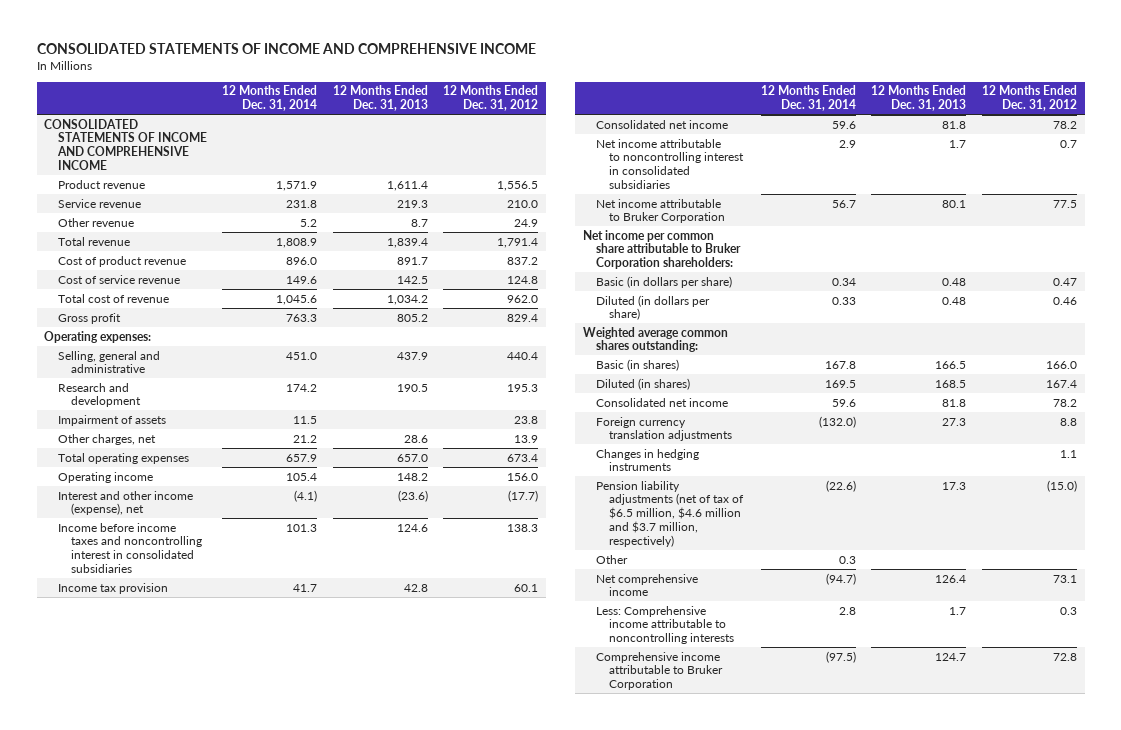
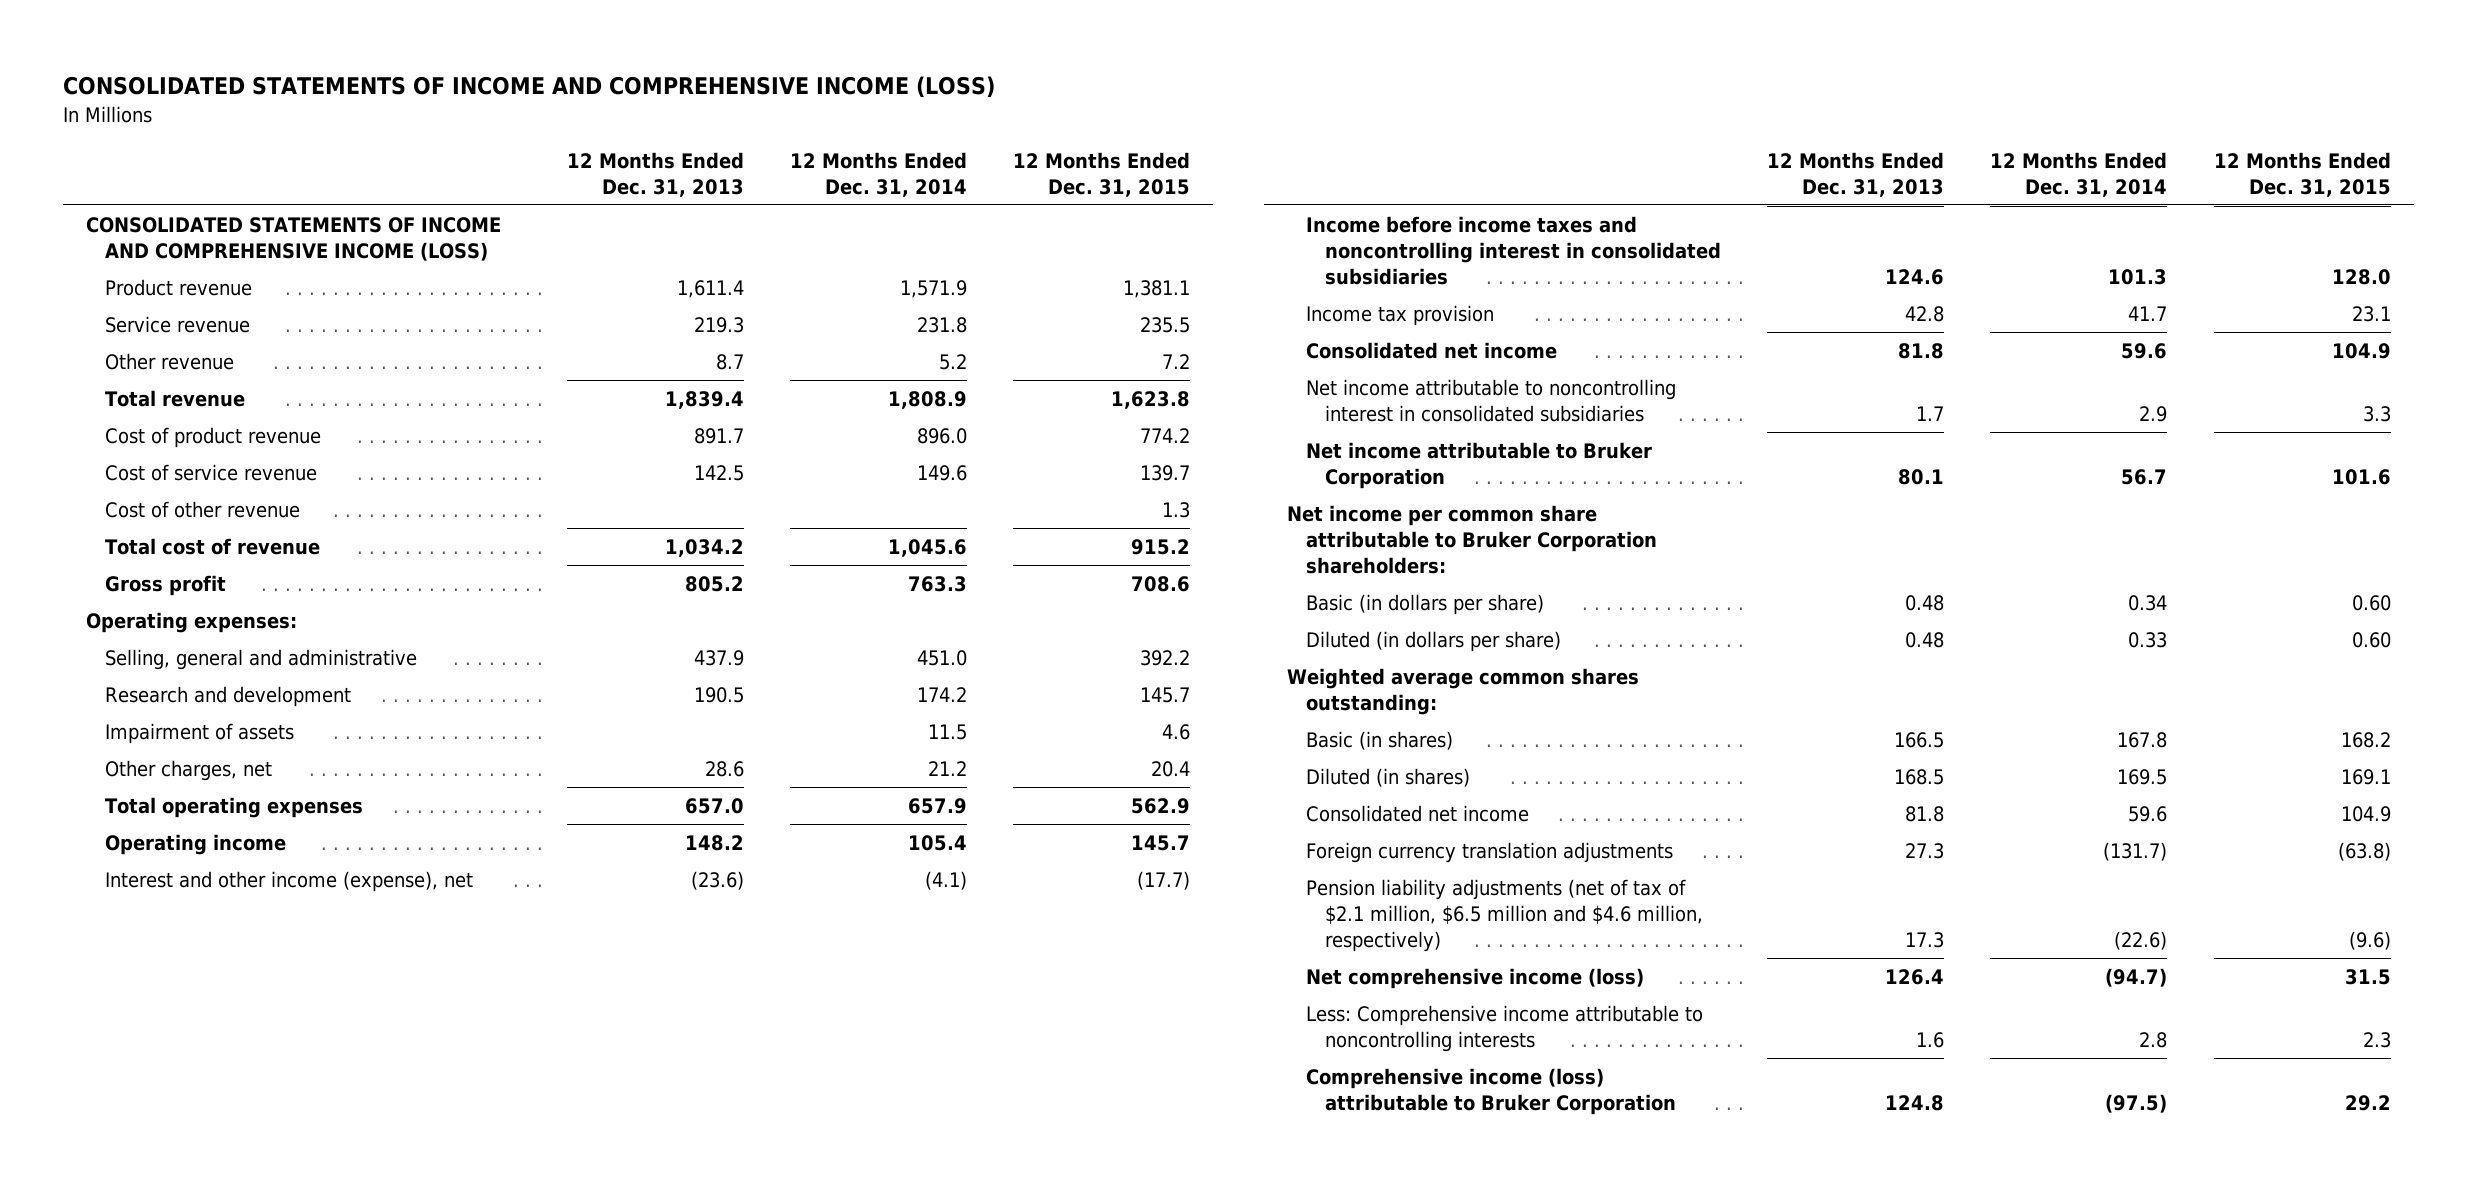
[36,43,536,55] CONSOLIDATED STATEMENTS OF INCOME AND COMPREHENSIVE INCOME -> [62,76,995,99] CONSOLIDATED STATEMENTS OF INCOME AND COMPREHENSIVE INCOME (LOSS)
[443,85,539,112] 12 Months Ended Dec. 31, 2012 -> none
none -> [1012,151,1190,197] 12 Months Ended Dec. 31, 2015
[44,118,207,170] CONSOLIDATED STATEMENTS OF INCOME AND COMPREHENSIVE INCOME -> [86,216,502,261] CONSOLIDATED STATEMENTS OF INCOME AND COMPREHENSIVE INCOME (LOSS)
none -> [105,500,301,518] Cost of other revenue
[596,448,700,472] Changes in hedging instruments -> none
[596,554,629,564] Other -> none
[818,415,856,428] (132.0) -> [2103,841,2168,861] (131.7)
[596,480,745,547] Pension liability adjustments (net of tax of $6.5 million, $4.6 million and $3.7 million, respectively) -> [1305,878,1703,953] Pension liability adjustments (net of tax of $2.1 million, $6.5 million and $4.6 million, respectively)
[596,573,699,597] Net comprehensive income -> [1305,967,1644,989] Net comprehensive income (loss)
[949,606,967,615] 1.7 -> [1916,1031,1945,1048] 1.6
[596,651,724,691] Comprehensive income attributable to Bruker Corporation -> [1305,1067,1676,1115] Comprehensive income (loss) attributable to Bruker Corporation
[935,652,967,661] 124.7 -> [1885,1094,1945,1111] 124.8

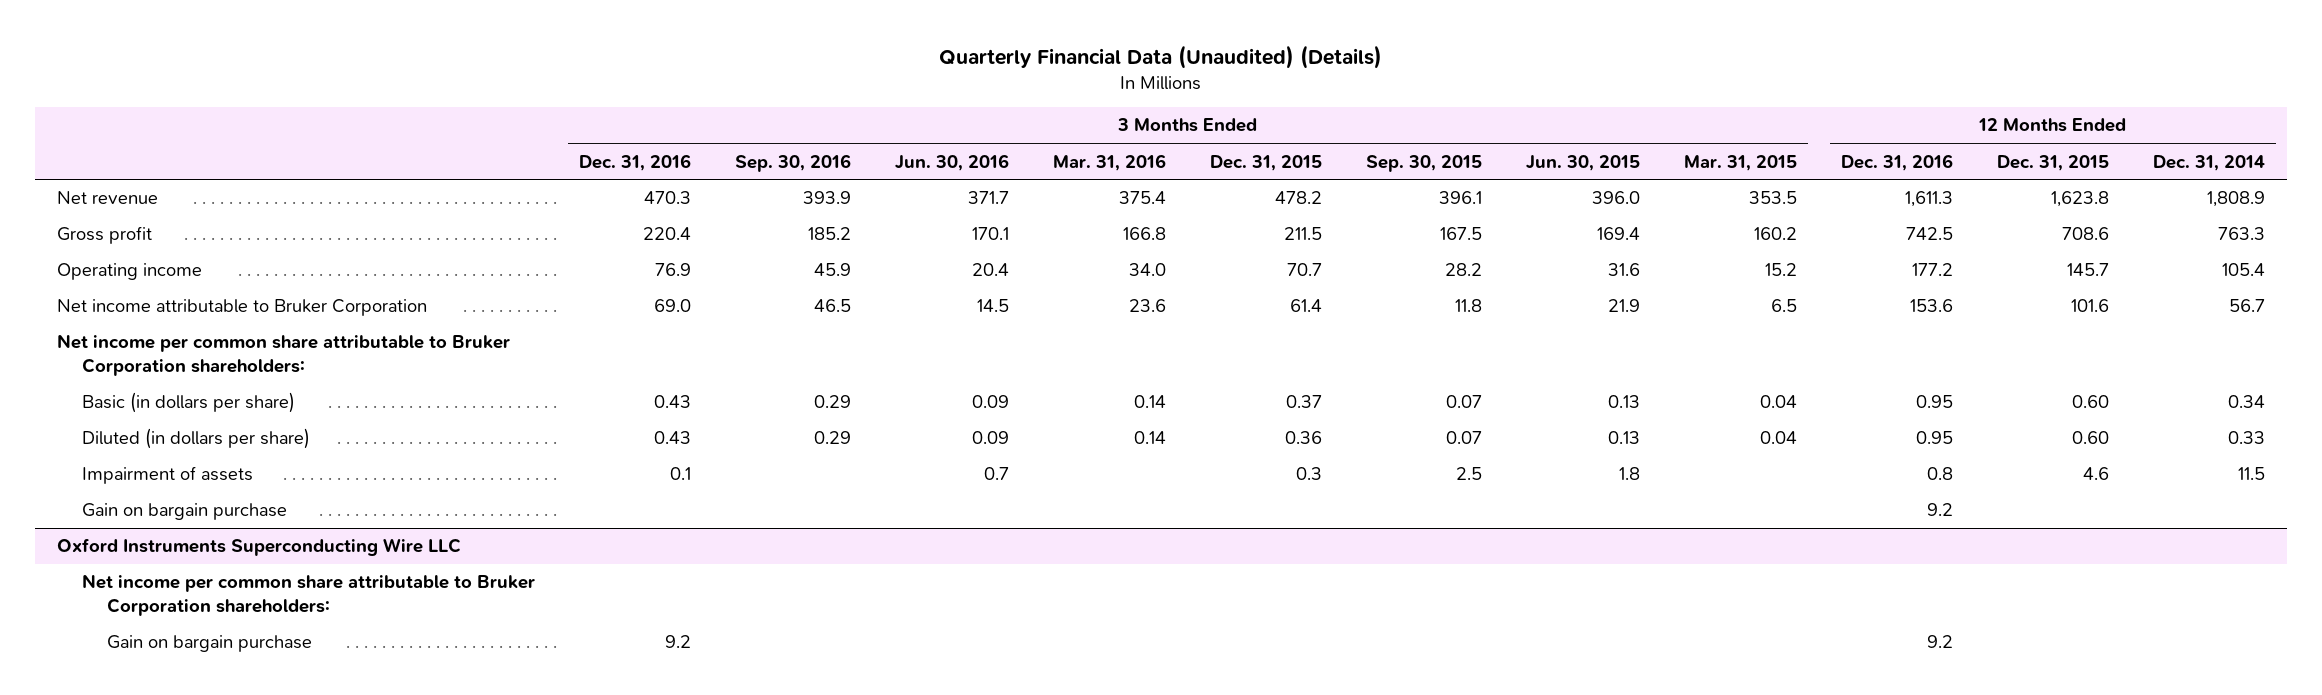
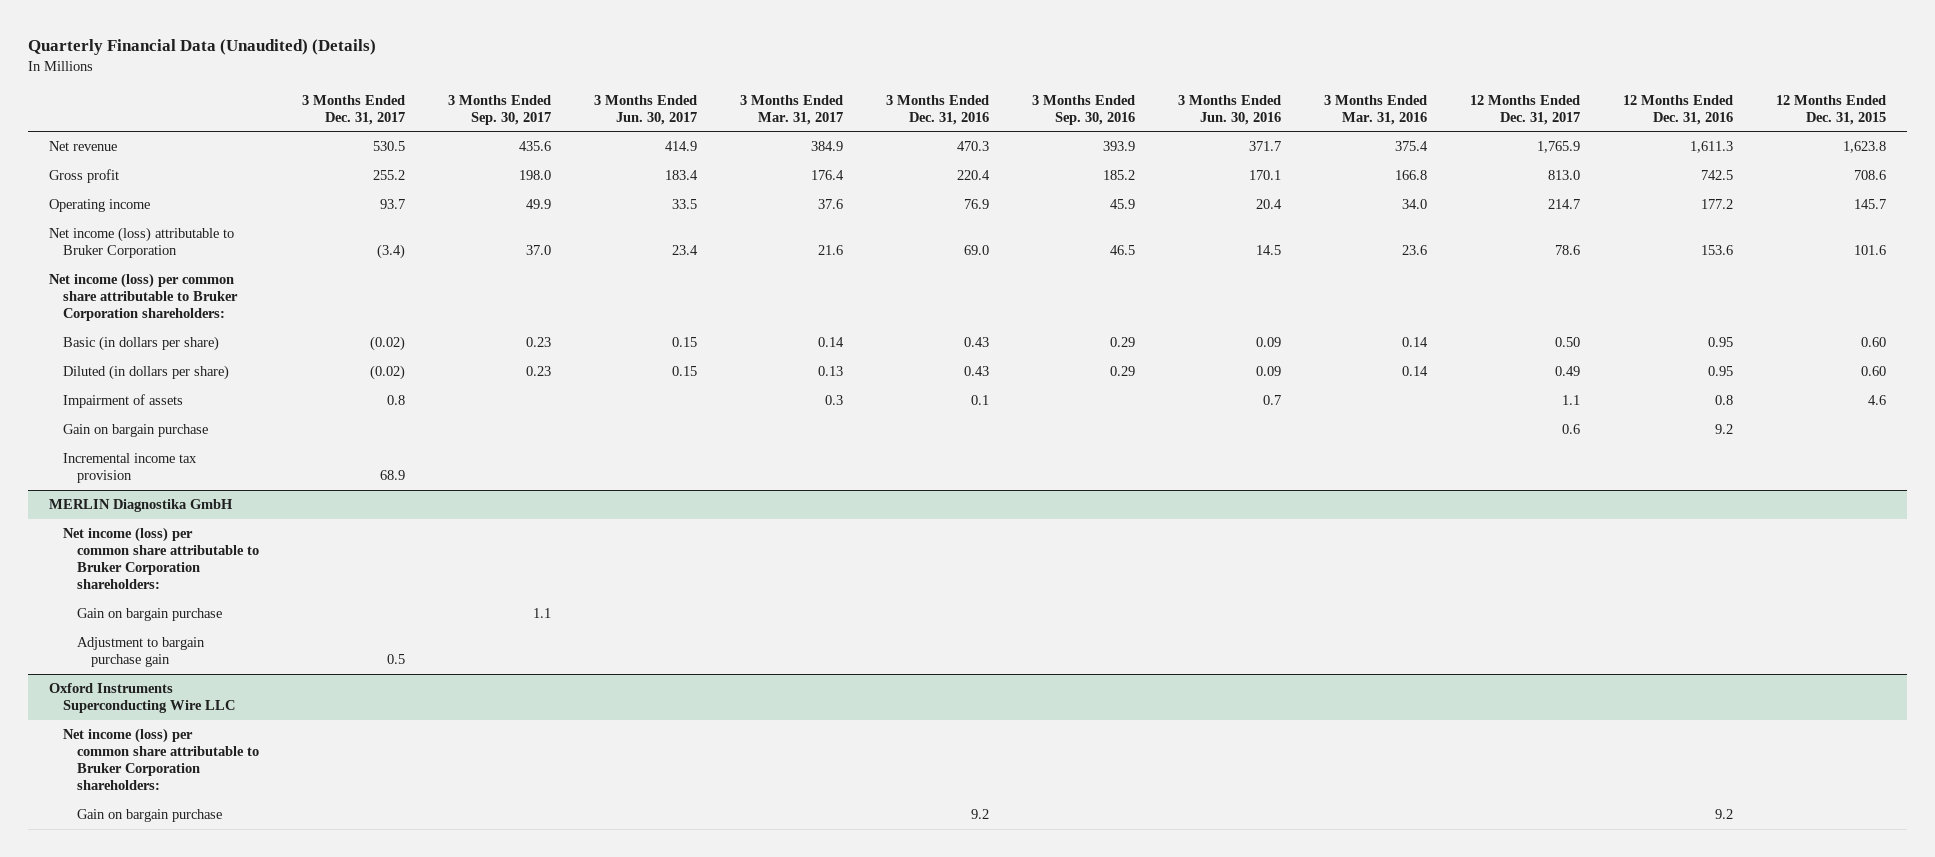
[1209,154,1322,171] Dec. 31, 2015 -> none
[1365,154,1482,172] Sep. 30, 2015 -> none
[1525,154,1640,171] Jun. 30, 2015 -> none
[1683,154,1797,171] Mar. 31, 2015 -> none
[2152,154,2265,171] Dec. 31, 2014 -> none
none -> [302,94,406,125] 3 Months Ended Dec. 31, 2017
none -> [448,94,552,125] 3 Months Ended Sep. 30, 2017
none -> [594,94,698,125] 3 Months Ended Jun. 30, 2017
none -> [740,94,844,125] 3 Months Ended Mar. 31, 2017
none -> [1469,94,1580,125] 12 Months Ended Dec. 31, 2017
[57,299,428,317] Net income attributable to Bruker Corporation -> [49,227,235,259] Net income (loss) attributable to Bruker Corporation
[57,334,511,376] Net income per common share attributable to Bruker Corporation shareholders: -> [49,273,239,322] Net income (loss) per common share attributable to Bruker Corporation shareholders:
none -> [63,453,198,484] Incremental income tax provision
none -> [49,499,234,513] MERLIN Diagnostika GmbH
none -> [63,527,260,590] Net income (loss) per common share attributable to Bruker Corporation shareholders:
none -> [77,608,223,622] Gain on bargain purchase
none -> [77,637,206,668] Adjustment to bargain purchase gain
[82,574,536,616] Net income per common share attributable to Bruker Corporation shareholders: -> [63,728,260,791] Net income (loss) per common share attributable to Bruker Corporation shareholders:

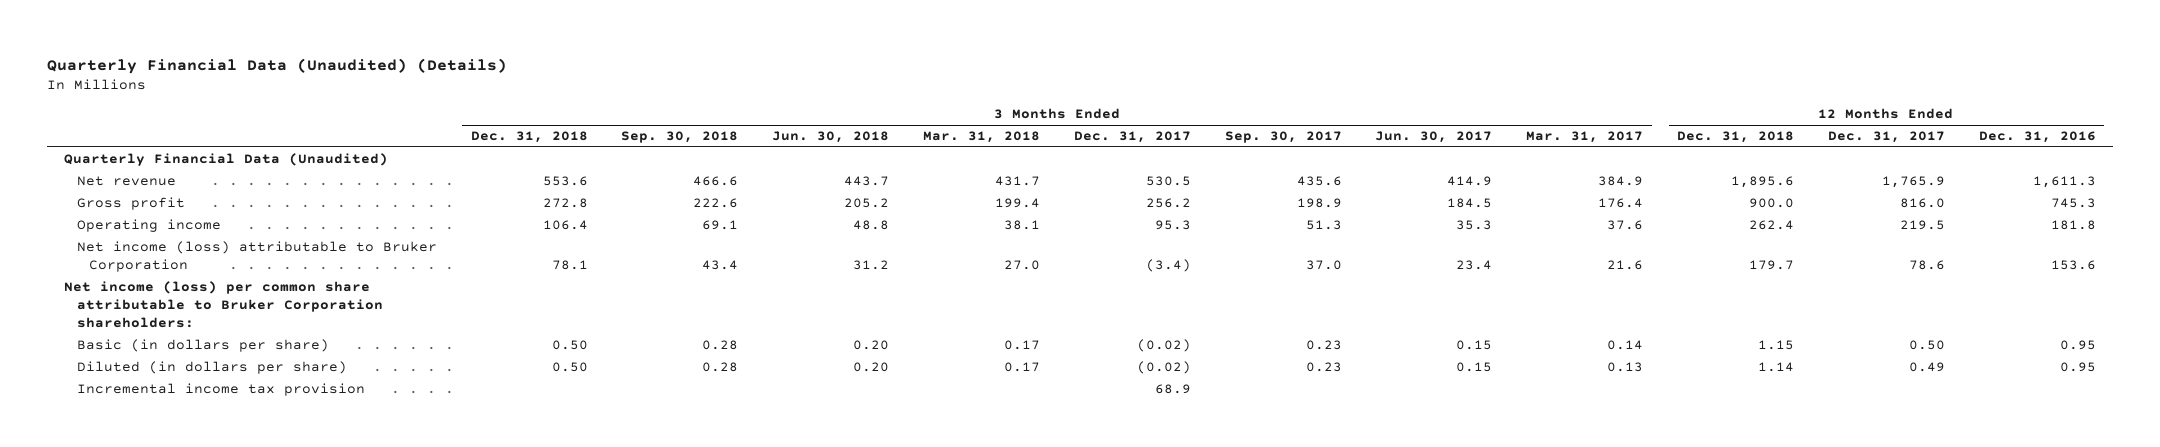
[886,94,990,125] 3 Months Ended Dec. 31, 2016 -> none
[1032,94,1136,125] 3 Months Ended Sep. 30, 2016 -> none
[1178,94,1282,125] 3 Months Ended Jun. 30, 2016 -> none
[1323,94,1427,125] 3 Months Ended Mar. 31, 2016 -> none
[1775,94,1886,125] 12 Months Ended Dec. 31, 2015 -> none
none -> [470,131,588,144] Dec. 31, 2018
none -> [621,131,739,144] Sep. 30, 2018
none -> [772,131,890,144] Jun. 30, 2018
none -> [923,131,1041,144] Mar. 31, 2018
none -> [1677,131,1795,144] Dec. 31, 2018
none -> [64,153,389,167] Quarterly Financial Data (Unaudited)
[373,170,406,181] 255.2 -> [1145,198,1191,209] 256.2
[519,170,552,181] 198.0 -> [1296,198,1342,209] 198.9
[665,170,699,181] 183.4 -> [1447,198,1493,209] 184.5
[1547,170,1580,181] 813.0 -> [1899,198,1945,209] 816.0
[1700,170,1733,181] 742.5 -> [2050,198,2096,209] 745.3
[380,199,406,210] 93.7 -> [1154,220,1191,231] 95.3
[526,199,552,210] 49.9 -> [1305,220,1342,231] 51.3
[672,199,698,210] 33.5 -> [1456,220,1493,231] 35.3
[1547,199,1580,210] 214.7 -> [1899,220,1945,231] 219.5
[1700,199,1733,210] 177.2 -> [2050,220,2096,231] 181.8
[63,394,184,409] Impairment of assets -> none
[63,424,209,438] Gain on bargain purchase -> none
[49,499,234,513] MERLIN Diagnostika GmbH -> none
[63,527,260,590] Net income (loss) per common share attributable to Bruker Corporation shareholders: -> none
[77,608,223,622] Gain on bargain purchase -> none
[77,637,206,668] Adjustment to bargain purchase gain -> none
[49,683,236,714] Oxford Instruments Superconducting Wire LLC -> none
[63,728,260,791] Net income (loss) per common share attributable to Bruker Corporation shareholders: -> none
[77,809,223,823] Gain on bargain purchase -> none

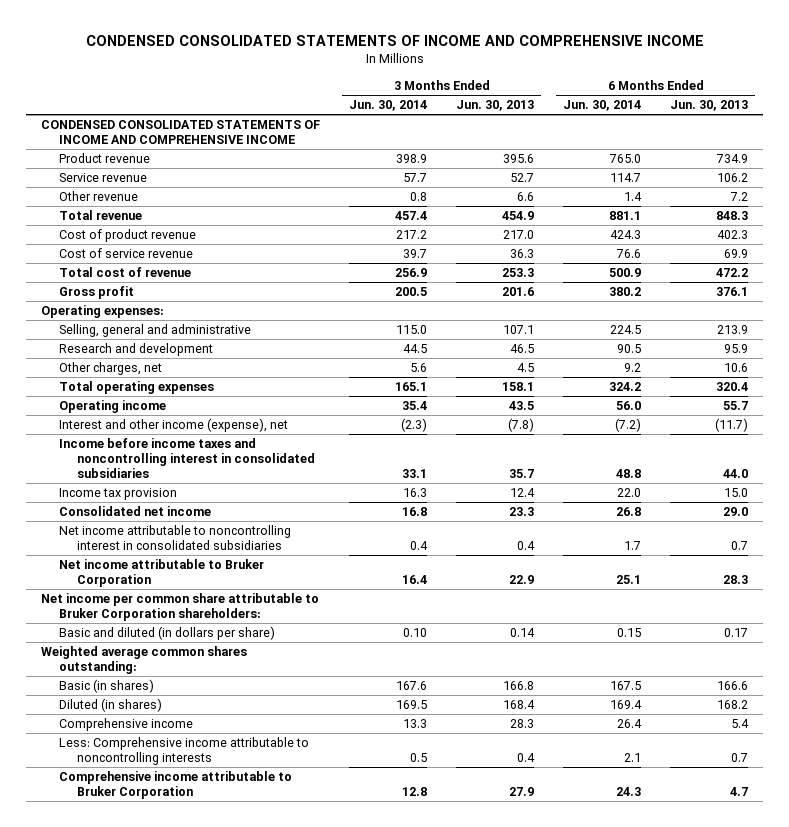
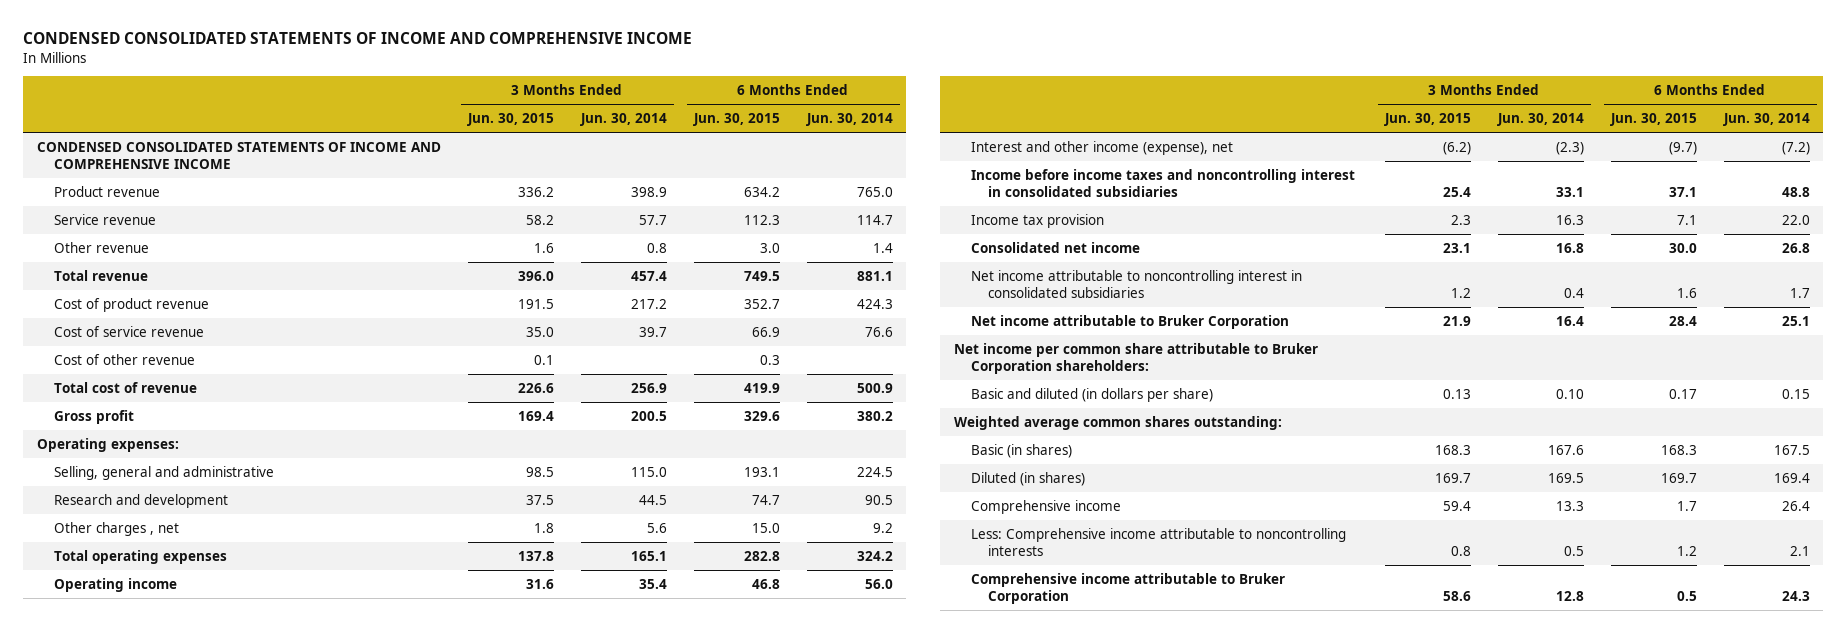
[456,100,535,112] Jun. 30, 2013 -> none
[670,100,749,112] Jun. 30, 2013 -> none
none -> [466,113,554,127] Jun. 30, 2015
none -> [692,113,780,127] Jun. 30, 2015
none -> [53,353,195,365] Cost of other revenue
[58,362,162,376] Other charges, net -> [53,521,179,536] Other charges , net

